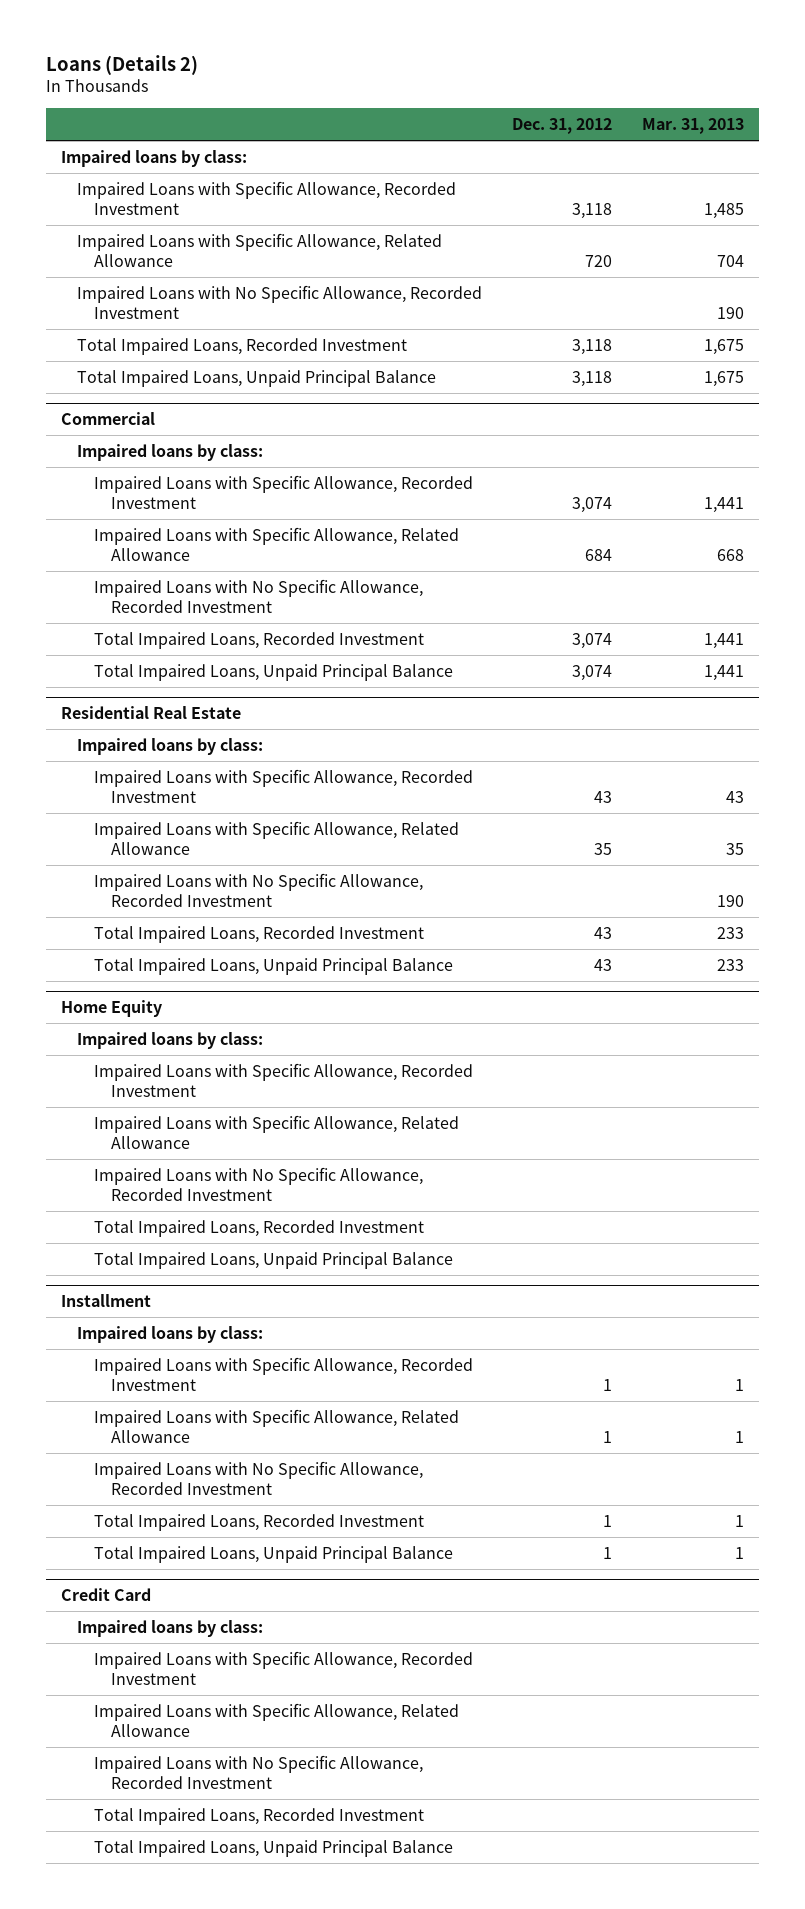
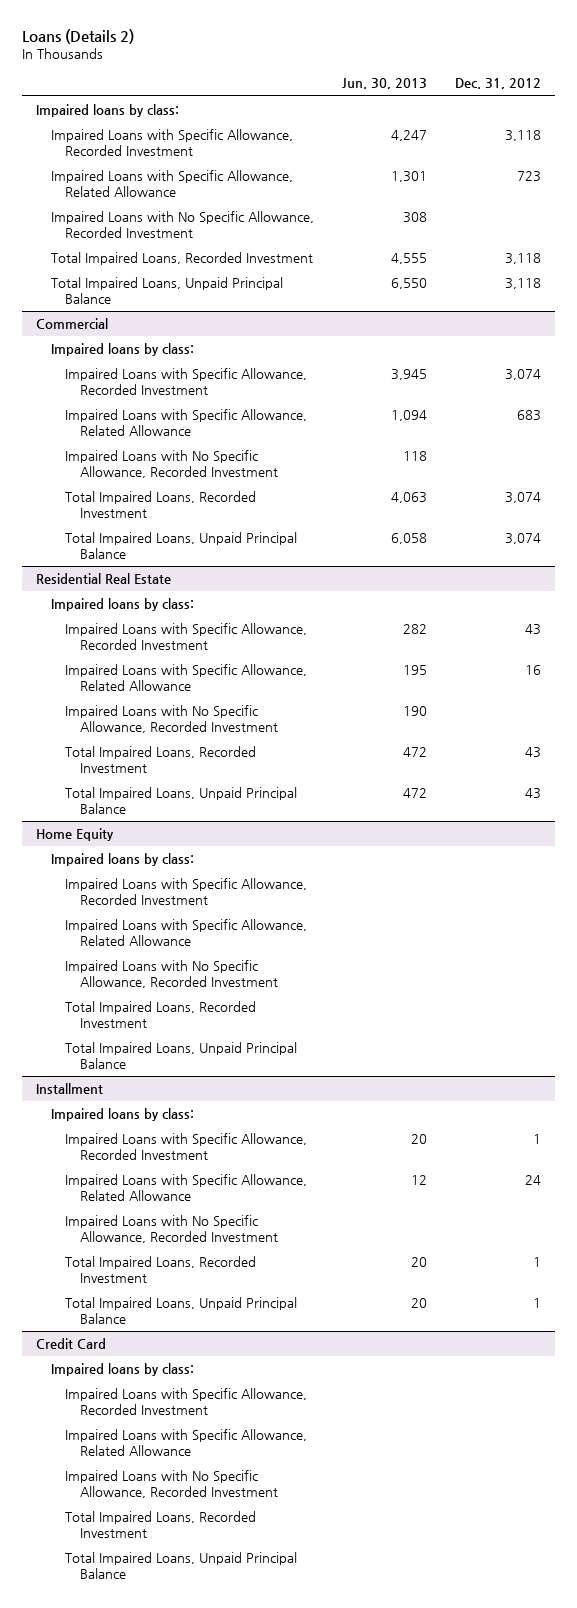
[642,117,745,134] Mar. 31, 2013 -> none
none -> [341,78,427,90] Jun. 30, 2013
[585,254,613,267] 720 -> [516,171,541,183] 723
[585,548,613,561] 684 -> [516,410,541,422] 683
[594,842,613,855] 35 -> [524,665,541,676] 16
[603,1430,613,1443] 1 -> [524,1175,541,1186] 24

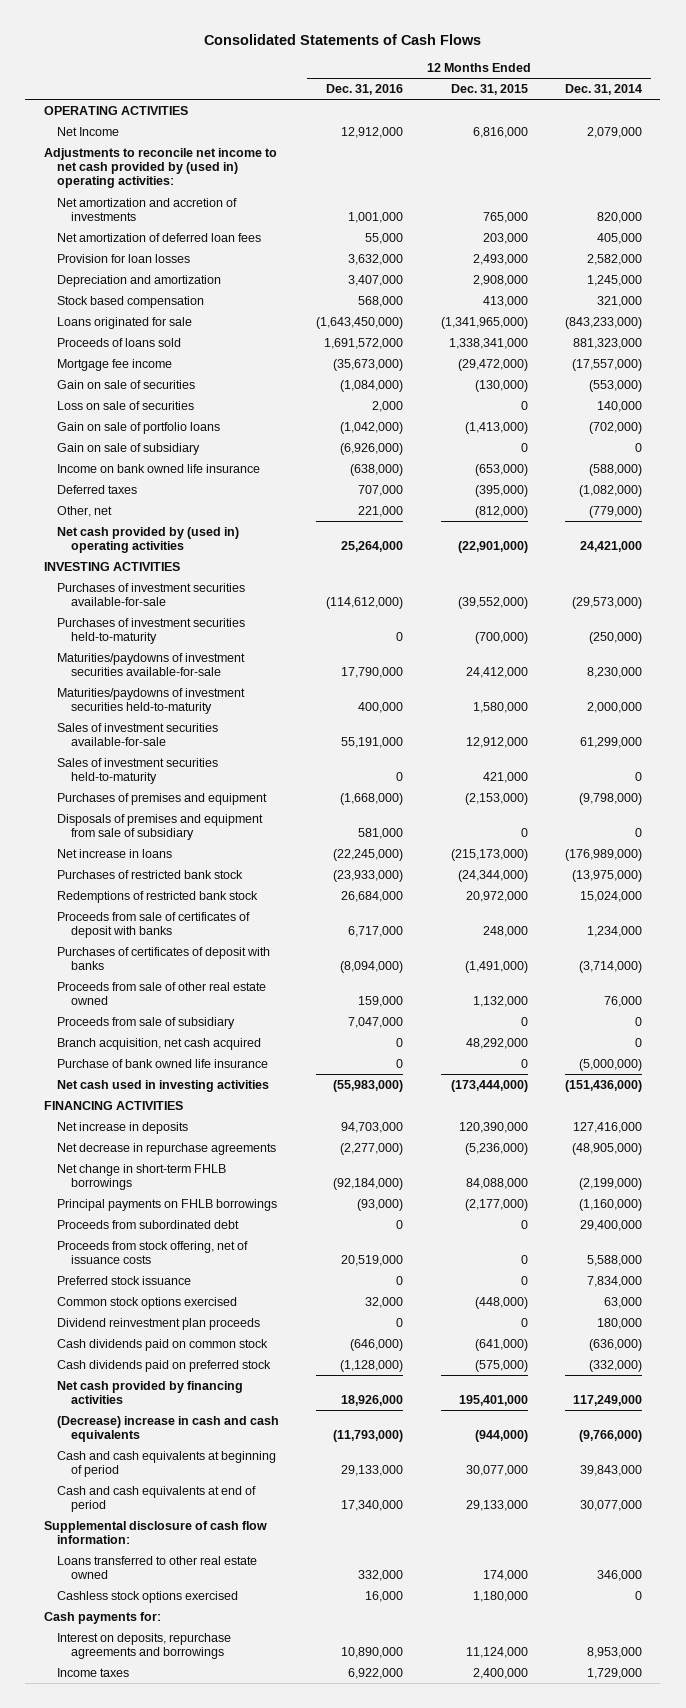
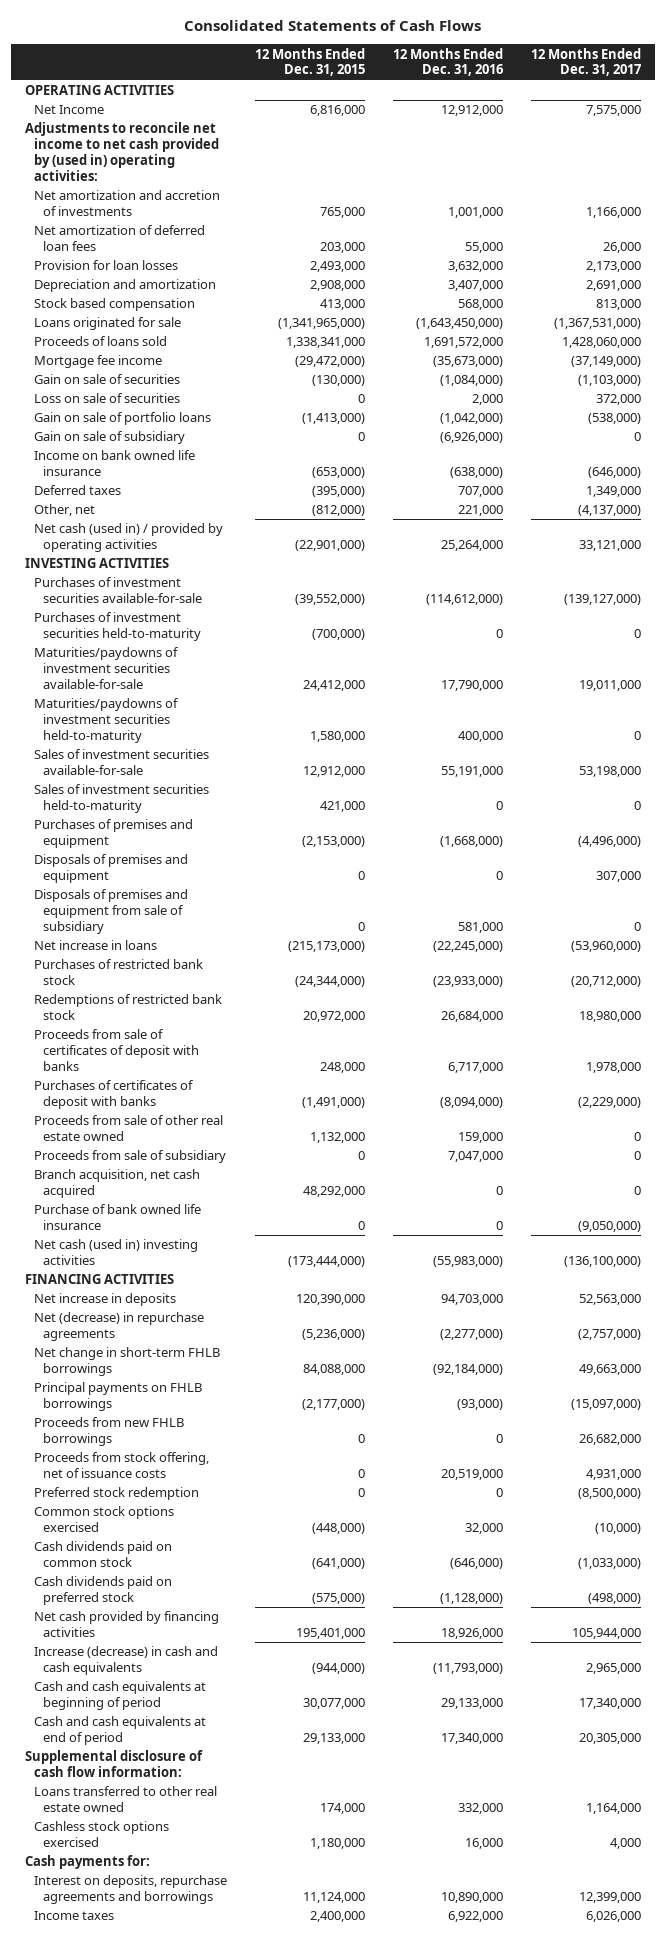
[564,83,642,95] Dec. 31, 2014 -> none
none -> [531,47,642,77] 12 Months Ended Dec. 31, 2017
[57,526,240,554] Net cash provided by (used in) operating activities -> [34,523,224,553] Net cash (used in) / provided by operating activities
none -> [34,854,189,884] Disposals of premises and equipment
[57,1079,270,1092] Net cash used in investing activities -> [34,1239,199,1266] Net cash (used in) investing activities
[57,1142,277,1155] Net decrease in repurchase agreements -> [34,1312,205,1342] Net (decrease) in repurchase agreements
[57,1219,240,1229] Proceeds from subordinated debt -> none
none -> [34,1417,185,1447] Proceeds from new FHLB borrowings
[57,1275,192,1285] Preferred stock issuance -> [34,1487,200,1501] Preferred stock redemption
[57,1317,261,1330] Dividend reinvestment plan proceeds -> none
[57,1415,280,1443] (Decrease) increase in cash and cash equivalents -> [34,1646,219,1676] Increase (decrease) in cash and cash equivalents

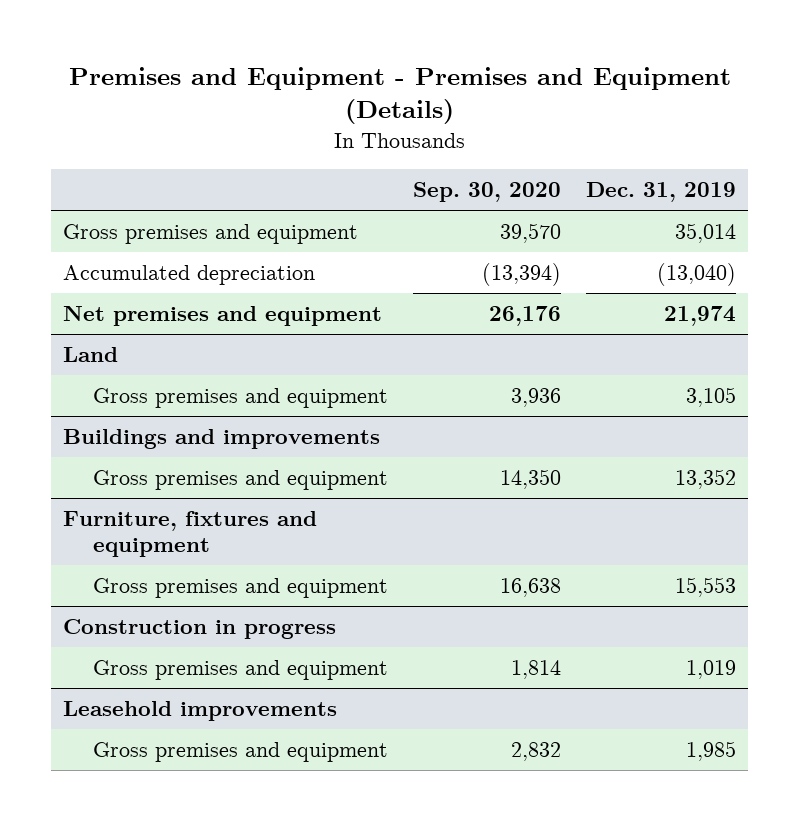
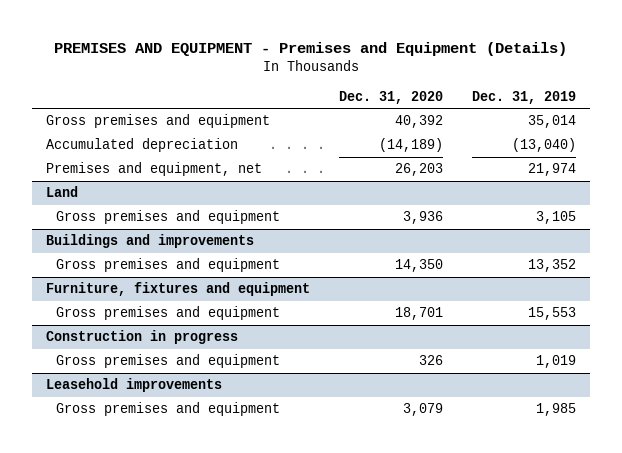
[68,66,731,125] Premises and Equipment - Premises and Equipment (Details) -> [54,41,568,56] PREMISES AND EQUIPMENT - Premises and Equipment (Details)
[412,182,561,203] Sep. 30, 2020 -> none
none -> [339,91,444,105] Dec. 31, 2020
[63,305,383,326] Net premises and equipment -> [46,162,263,177] Premises and equipment, net

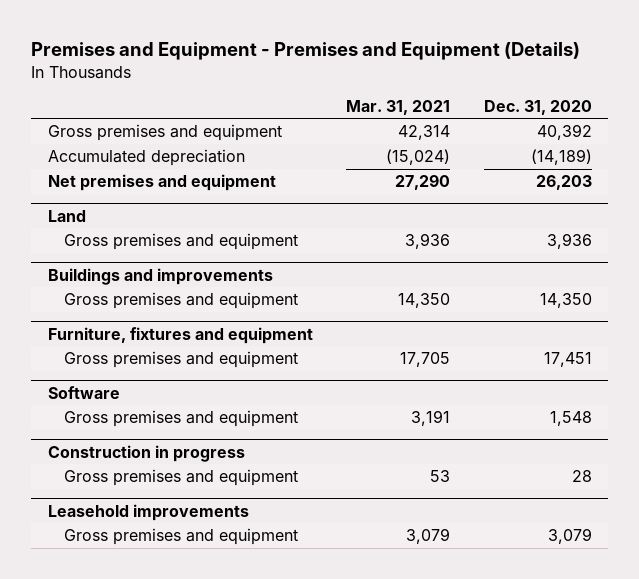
[54,41,568,56] PREMISES AND EQUIPMENT - Premises and Equipment (Details) -> [31,42,581,61] Premises and Equipment - Premises and Equipment (Details)
[471,91,576,105] Dec. 31, 2019 -> none
none -> [346,99,451,115] Mar. 31, 2021
[46,162,263,177] Premises and equipment, net -> [47,174,276,192] Net premises and equipment
[395,307,444,321] 18,701 -> [543,352,592,368] 17,451
none -> [47,385,120,399] Software
none -> [63,410,298,428] Gross premises and equipment
[419,355,444,366] 326 -> [571,470,592,483] 28

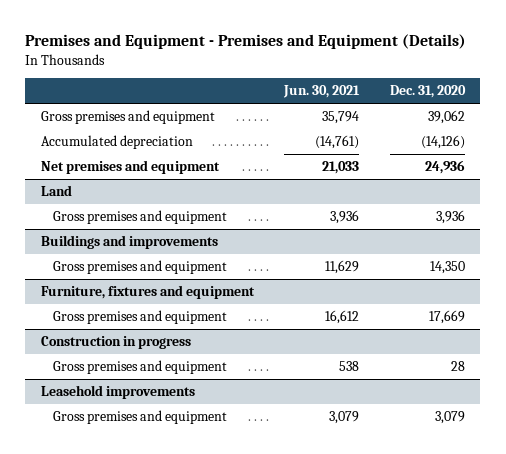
[346,99,451,115] Mar. 31, 2021 -> none
none -> [283,85,361,99] Jun. 30, 2021
[536,124,592,141] 40,392 -> [427,110,465,125] 39,062
[530,149,592,166] (14,189) -> [420,135,465,150] (14,126)
[535,175,592,191] 26,203 -> [424,160,465,175] 24,936
[47,385,120,399] Software -> none
[63,410,298,428] Gross premises and equipment -> none
[543,352,592,368] 17,451 -> [428,310,465,325] 17,669

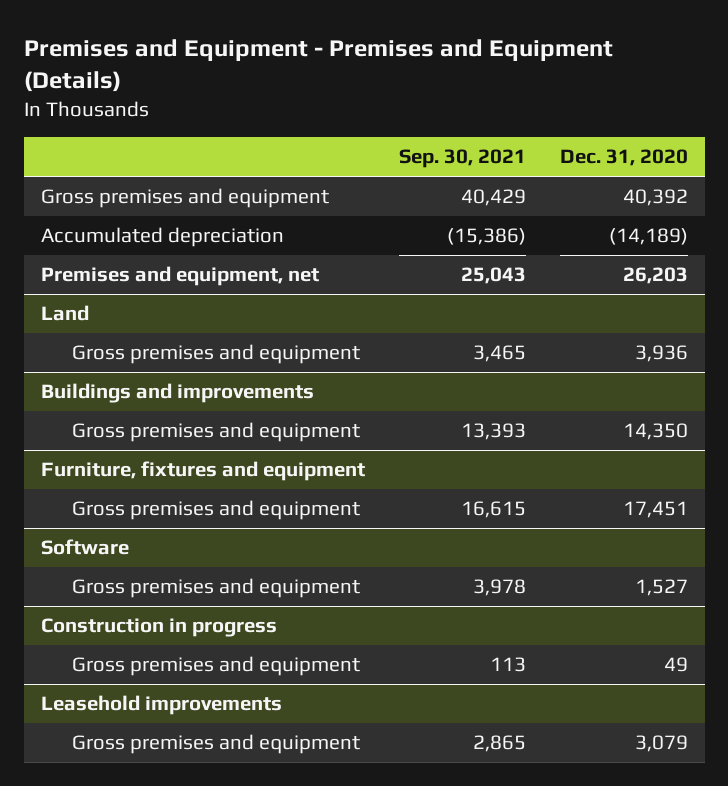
[283,85,361,99] Jun. 30, 2021 -> none
none -> [398,149,526,169] Sep. 30, 2021
[427,110,465,125] 39,062 -> [622,189,688,207] 40,392
[420,135,465,150] (14,126) -> [608,228,688,246] (14,189)
[40,160,220,175] Net premises and equipment -> [40,266,319,287] Premises and equipment, net
[424,160,465,175] 24,936 -> [622,267,688,285] 26,203
[428,310,465,325] 17,669 -> [622,501,688,519] 17,451
none -> [40,539,129,556] Software
none -> [71,578,360,599] Gross premises and equipment
[450,361,465,372] 28 -> [663,657,688,673] 49

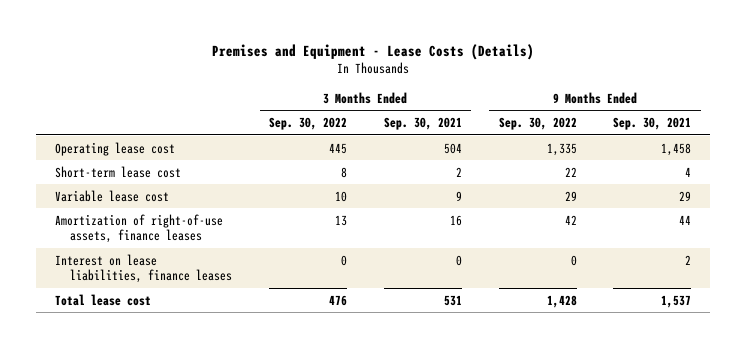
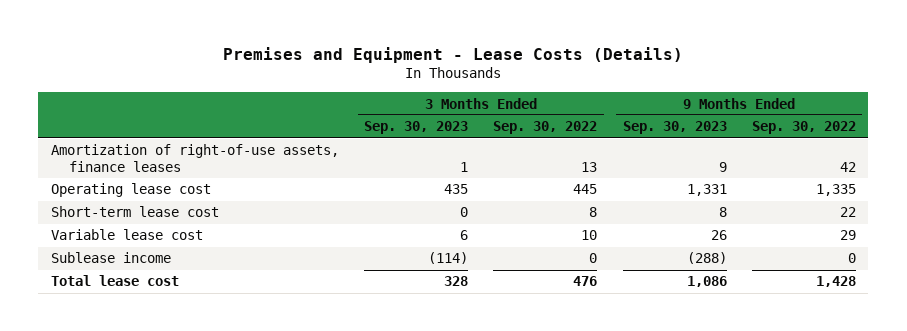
[383,117,462,131] Sep. 30, 2021 -> none
[613,117,692,131] Sep. 30, 2021 -> none
none -> [363,121,468,135] Sep. 30, 2023
none -> [622,121,727,135] Sep. 30, 2023
[54,213,223,243] Amortization of right-of-use assets, finance leases -> [50,144,339,173] Amortization of right-of-use assets, finance leases
[54,253,233,283] Interest on lease liabilities, finance leases -> none
none -> [50,252,171,264] Sublease income

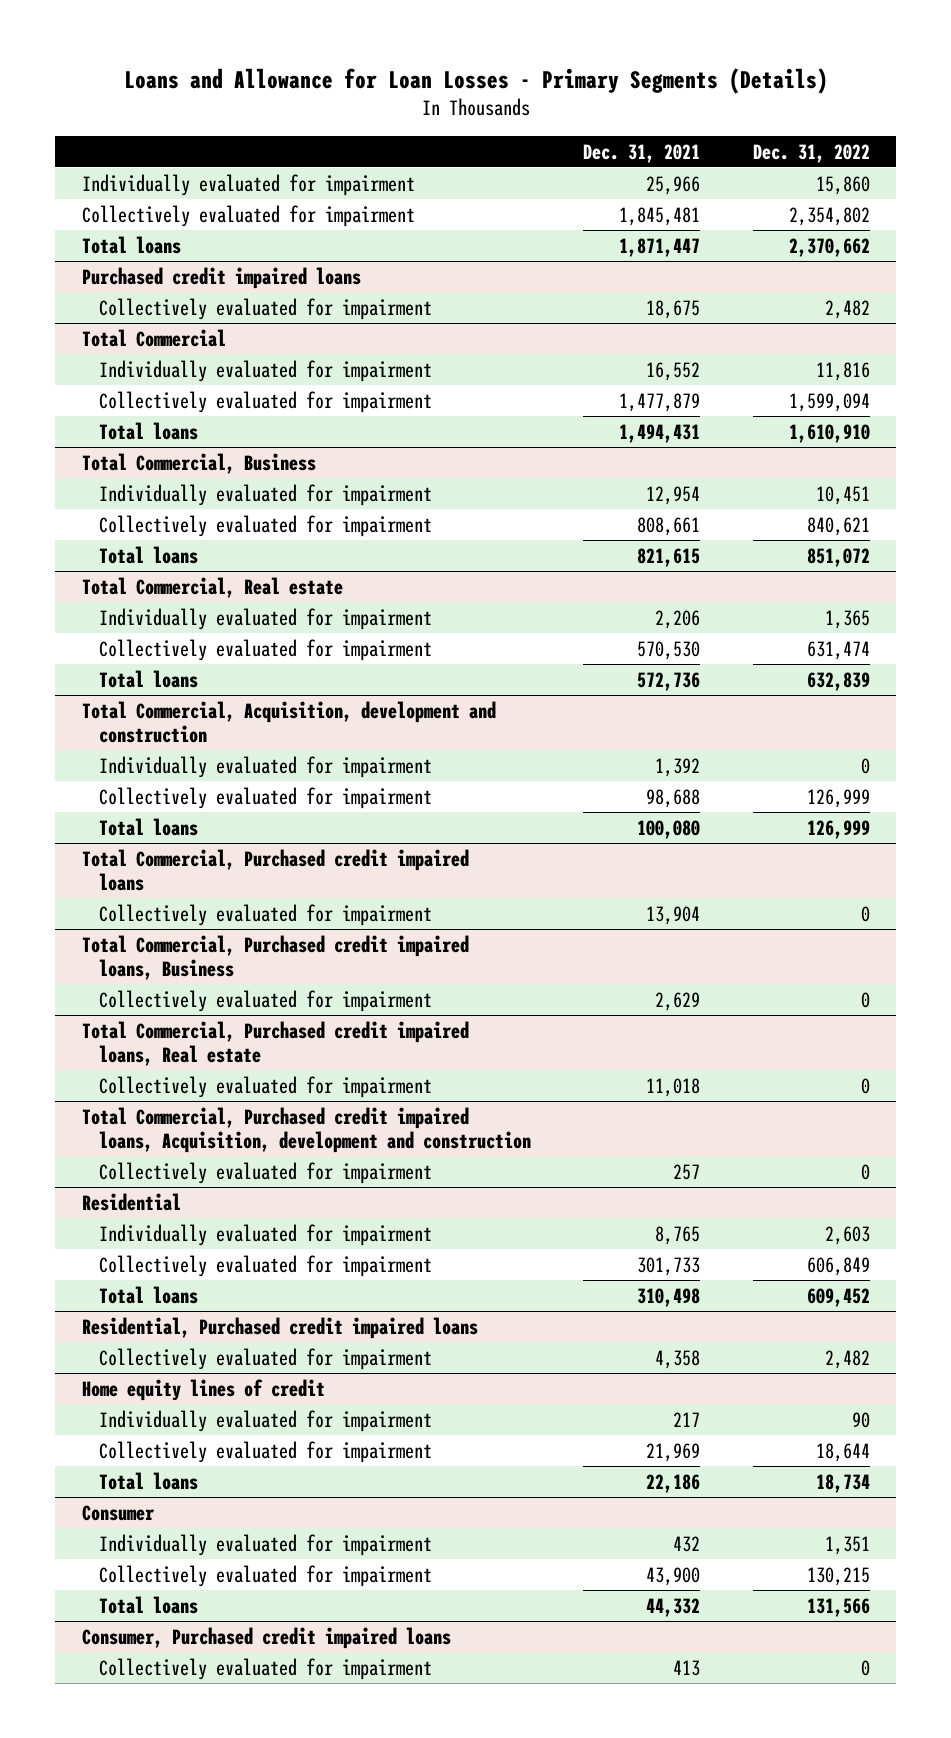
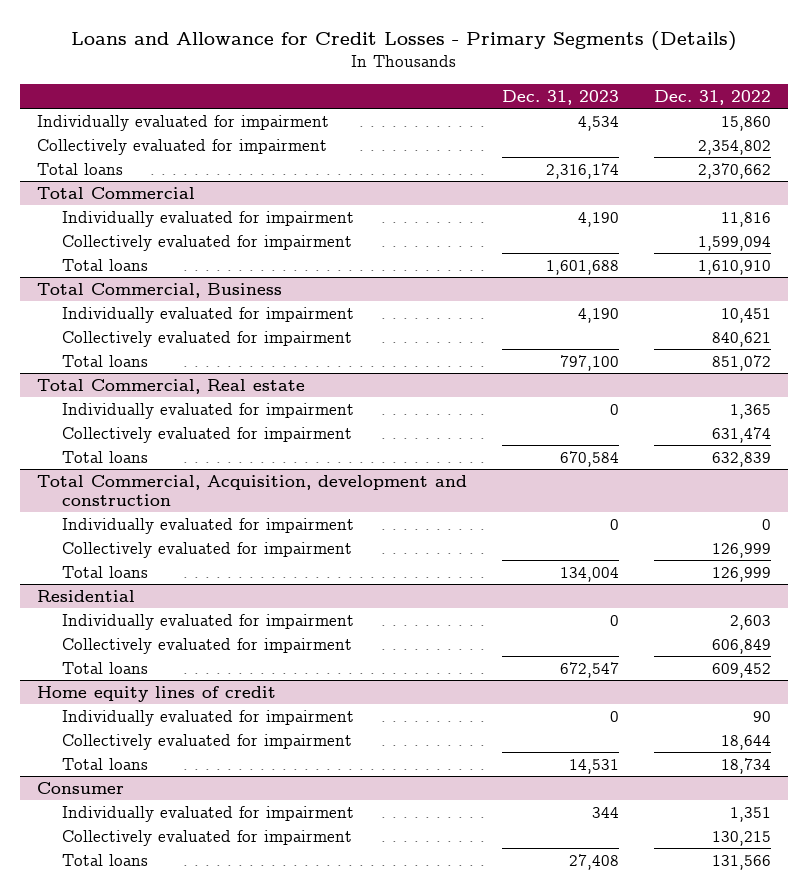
[123,67,828,94] Loans and Allowance for Loan Losses - Primary Segments (Details) -> [70,31,737,52] Loans and Allowance for Credit Losses - Primary Segments (Details)
[583,143,701,163] Dec. 31, 2021 -> none
none -> [501,89,619,105] Dec. 31, 2023
[81,266,361,289] Purchased credit impaired loans -> none
[98,297,432,320] Collectively evaluated for impairment -> none
[81,848,469,891] Total Commercial, Purchased credit impaired loans -> none
[98,903,432,926] Collectively evaluated for impairment -> none
[81,934,469,980] Total Commercial, Purchased credit impaired loans, Business -> none
[98,989,432,1012] Collectively evaluated for impairment -> none
[81,1020,469,1066] Total Commercial, Purchased credit impaired loans, Real estate -> none
[98,1075,432,1098] Collectively evaluated for impairment -> none
[81,1106,531,1153] Total Commercial, Purchased credit impaired loans, Acquisition, development and construction -> none
[98,1161,432,1184] Collectively evaluated for impairment -> none
[81,1316,478,1339] Residential, Purchased credit impaired loans -> none
[98,1347,432,1370] Collectively evaluated for impairment -> none
[81,1626,451,1649] Consumer, Purchased credit impaired loans -> none
[98,1657,432,1680] Collectively evaluated for impairment -> none

